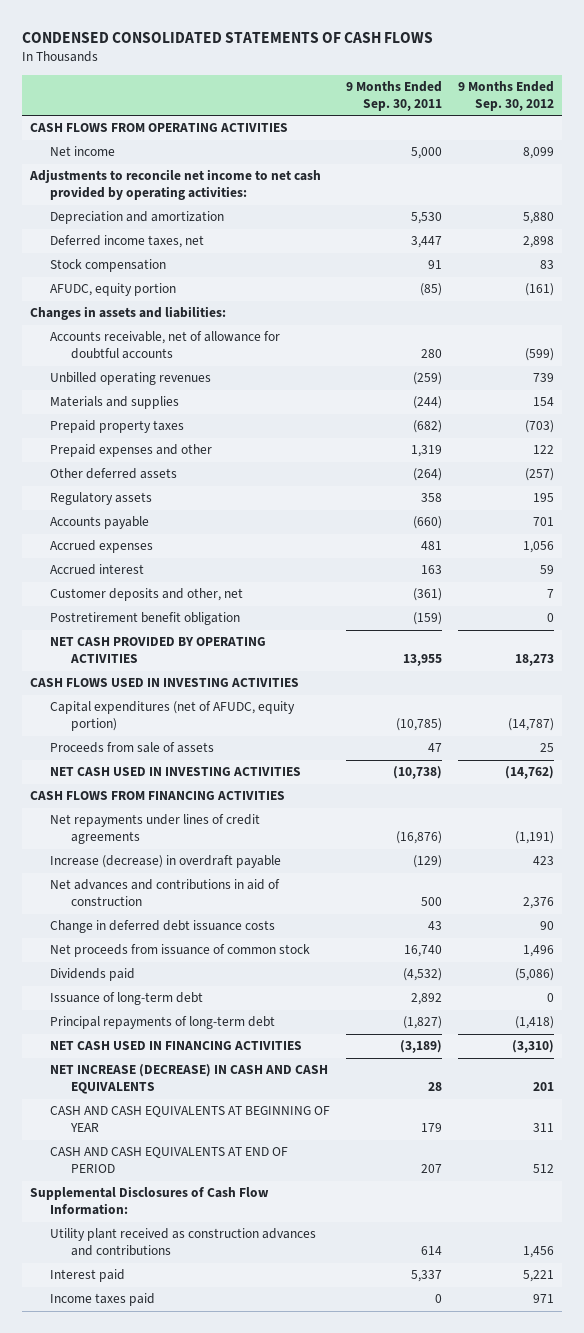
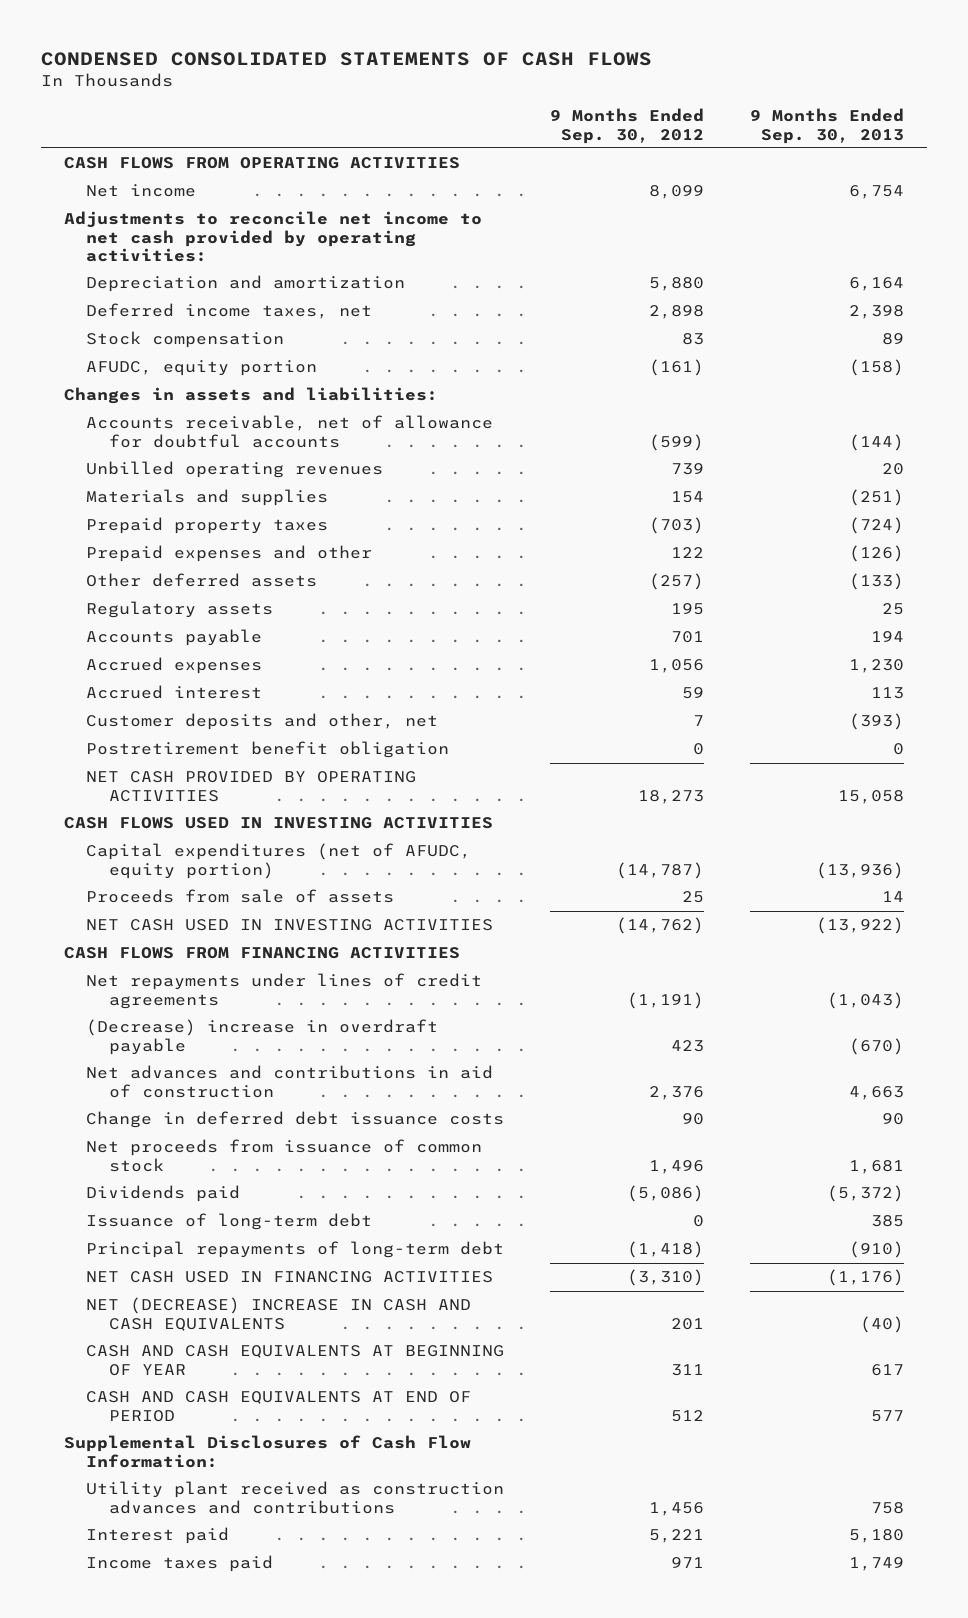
[346,81,443,111] 9 Months Ended Sep. 30, 2011 -> none
none -> [750,108,905,144] 9 Months Ended Sep. 30, 2013
[50,855,282,869] Increase (decrease) in overdraft payable -> [86,1019,439,1055] (Decrease) increase in overdraft payable
[50,1064,329,1095] NET INCREASE (DECREASE) IN CASH AND CASH EQUIVALENTS -> [86,1297,472,1331] NET (DECREASE) INCREASE IN CASH AND CASH EQUIVALENTS

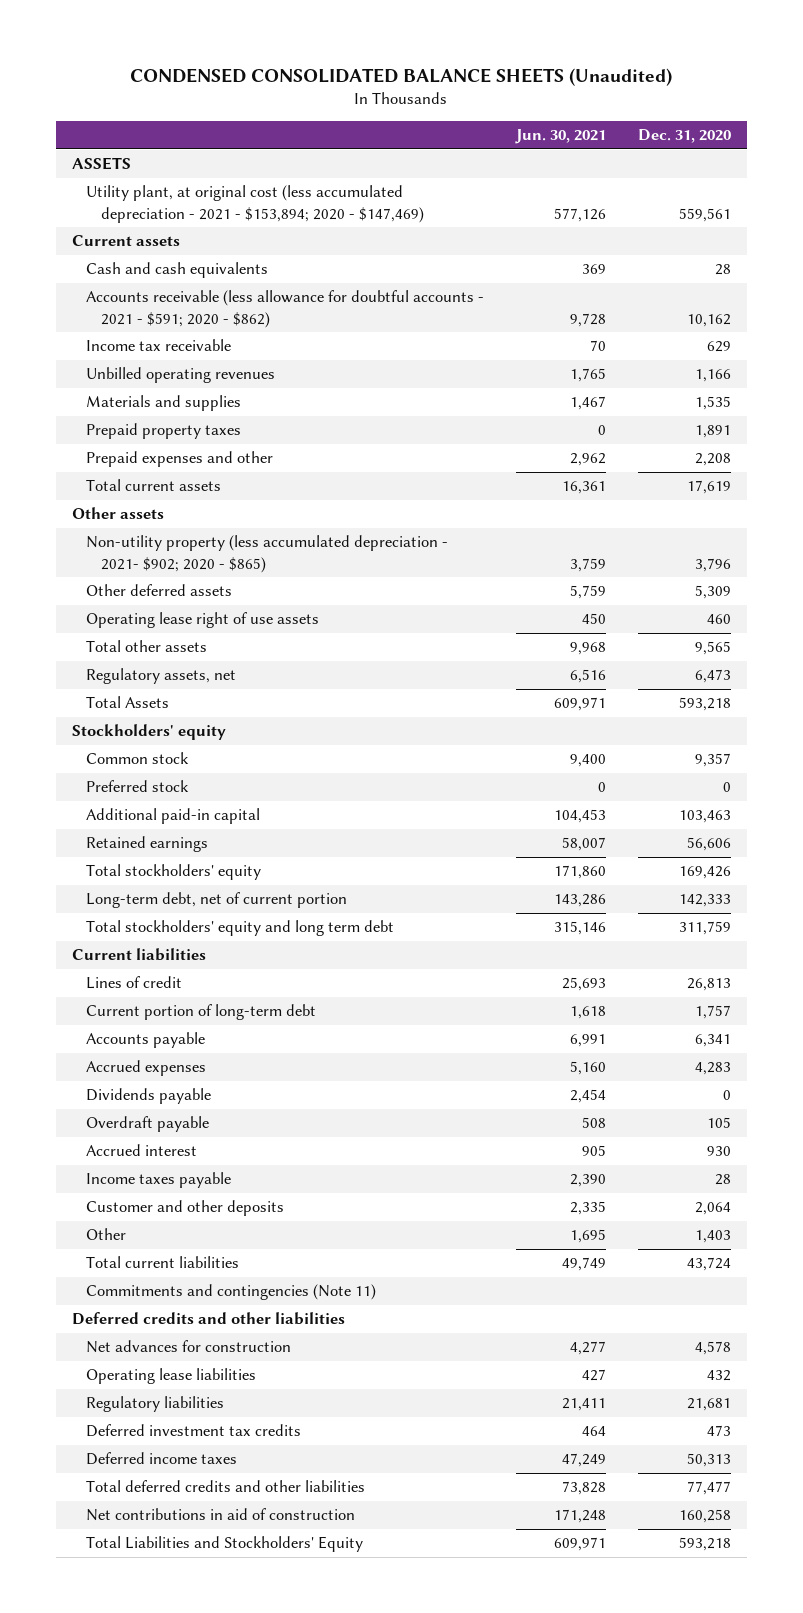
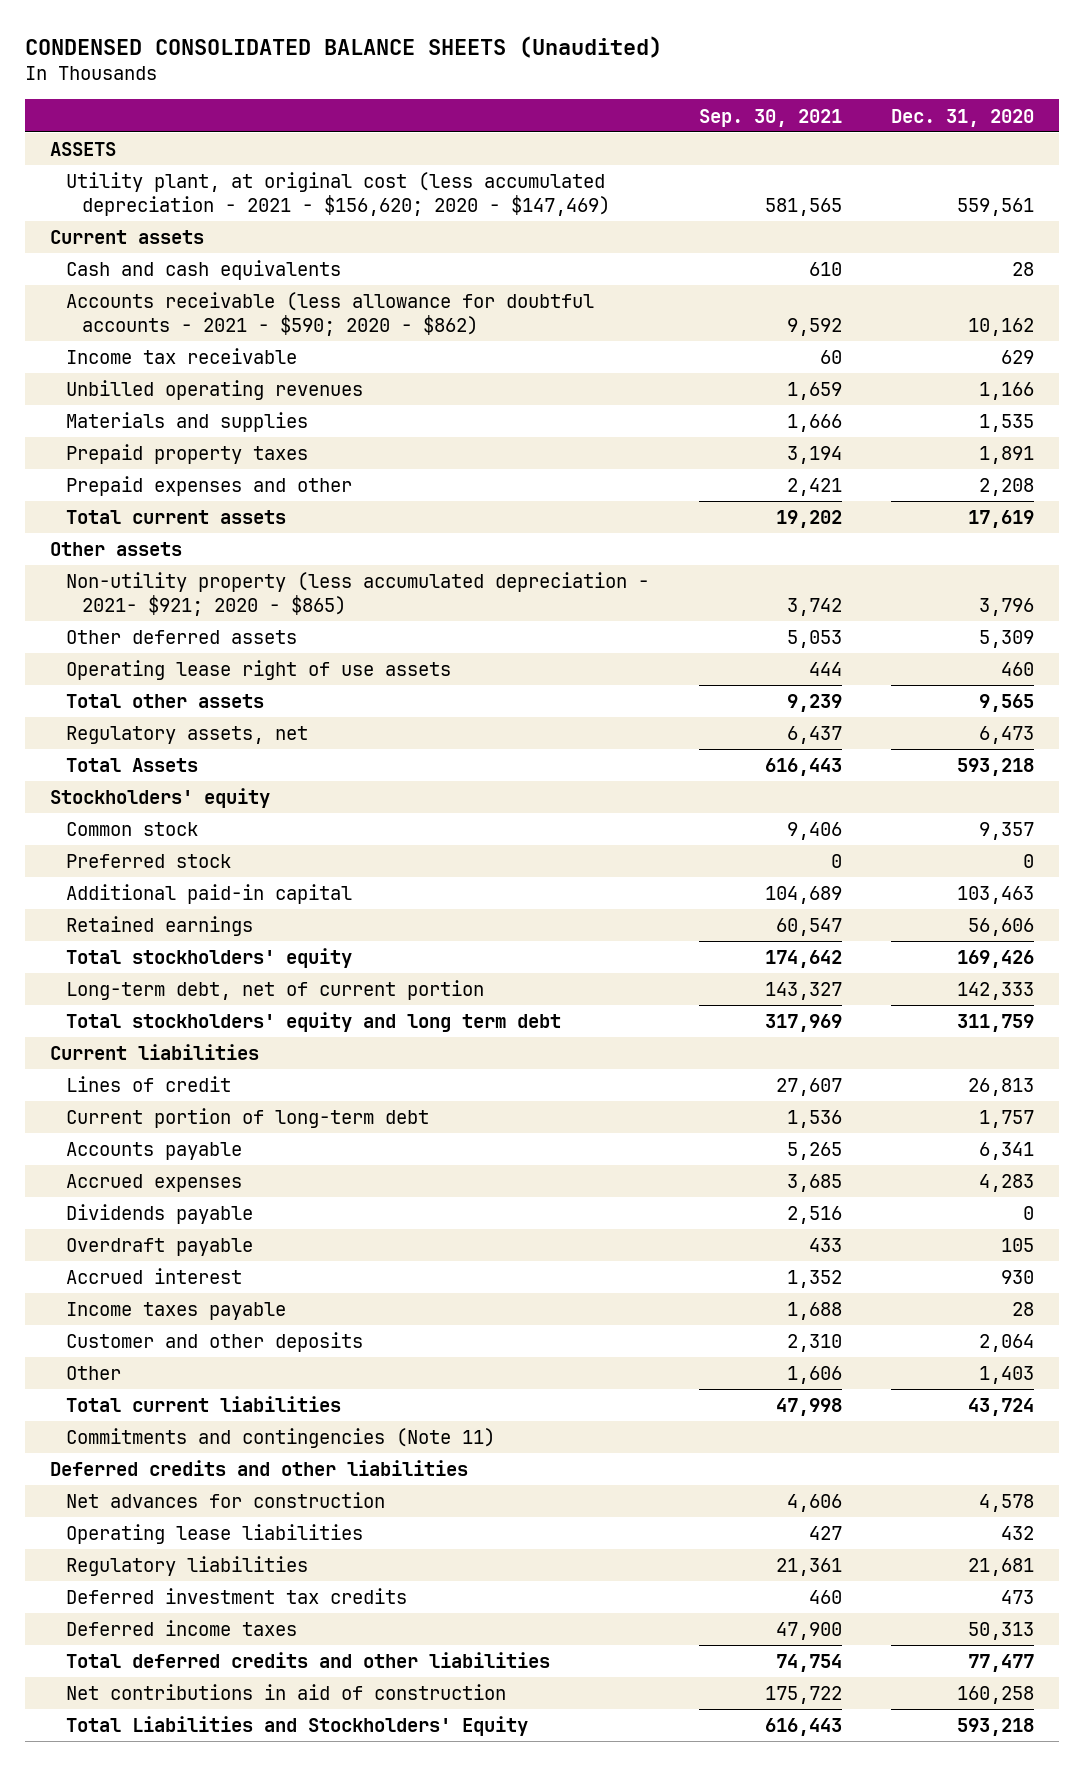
[515,129,607,145] Jun. 30, 2021 -> none
none -> [698,108,842,127] Sep. 30, 2021
[86,185,424,223] Utility plant, at original cost (less accumulated depreciation - 2021 - $153,894; 2020 - $147,469) -> [65,172,610,217] Utility plant, at original cost (less accumulated depreciation - 2021 - $156,620; 2020 - $147,469)
[86,290,485,328] Accounts receivable (less allowance for doubtful accounts - 2021 - $591; 2020 - $862) -> [65,292,594,337] Accounts receivable (less allowance for doubtful accounts - 2021 - $590; 2020 - $862)
[86,535,449,573] Non-utility property (less accumulated depreciation - 2021- $902; 2020 - $865) -> [65,572,649,617] Non-utility property (less accumulated depreciation - 2021- $921; 2020 - $865)

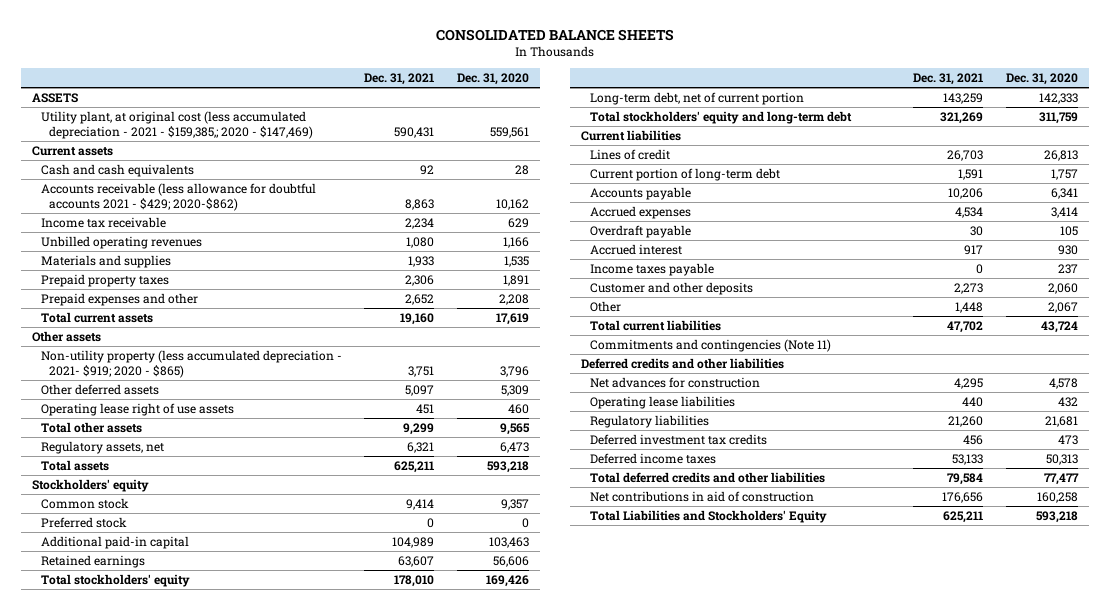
[24,35,662,58] CONDENSED CONSOLIDATED BALANCE SHEETS (Unaudited) -> [435,28,674,41] CONSOLIDATED BALANCE SHEETS
[698,108,842,127] Sep. 30, 2021 -> none
none -> [364,72,435,85] Dec. 31, 2021
[65,172,610,217] Utility plant, at original cost (less accumulated depreciation - 2021 - $156,620; 2020 - $147,469) -> [40,111,314,139] Utility plant, at original cost (less accumulated depreciation - 2021 - $159,385,; 2020 - $147,469)
[65,292,594,337] Accounts receivable (less allowance for doubtful accounts - 2021 - $590; 2020 - $862) -> [40,183,316,211] Accounts receivable (less allowance for doubtful accounts 2021 - $429; 2020-$862)
[65,572,649,617] Non-utility property (less accumulated depreciation - 2021- $921; 2020 - $865) -> [40,350,342,378] Non-utility property (less accumulated depreciation - 2021- $919; 2020 - $865)
[65,758,198,773] Total Assets -> [40,460,109,472] Total assets
[65,1012,561,1033] Total stockholders' equity and long term debt -> [589,111,852,125] Total stockholders' equity and long-term debt
[65,1204,253,1225] Dividends payable -> none
[979,1174,1035,1193] 4,283 -> [1050,207,1078,219] 3,414
[1012,1302,1035,1317] 28 -> [1057,264,1078,275] 237
[979,1334,1035,1353] 2,064 -> [1047,283,1078,295] 2,060
[979,1366,1035,1385] 1,403 -> [1047,302,1078,314] 2,067

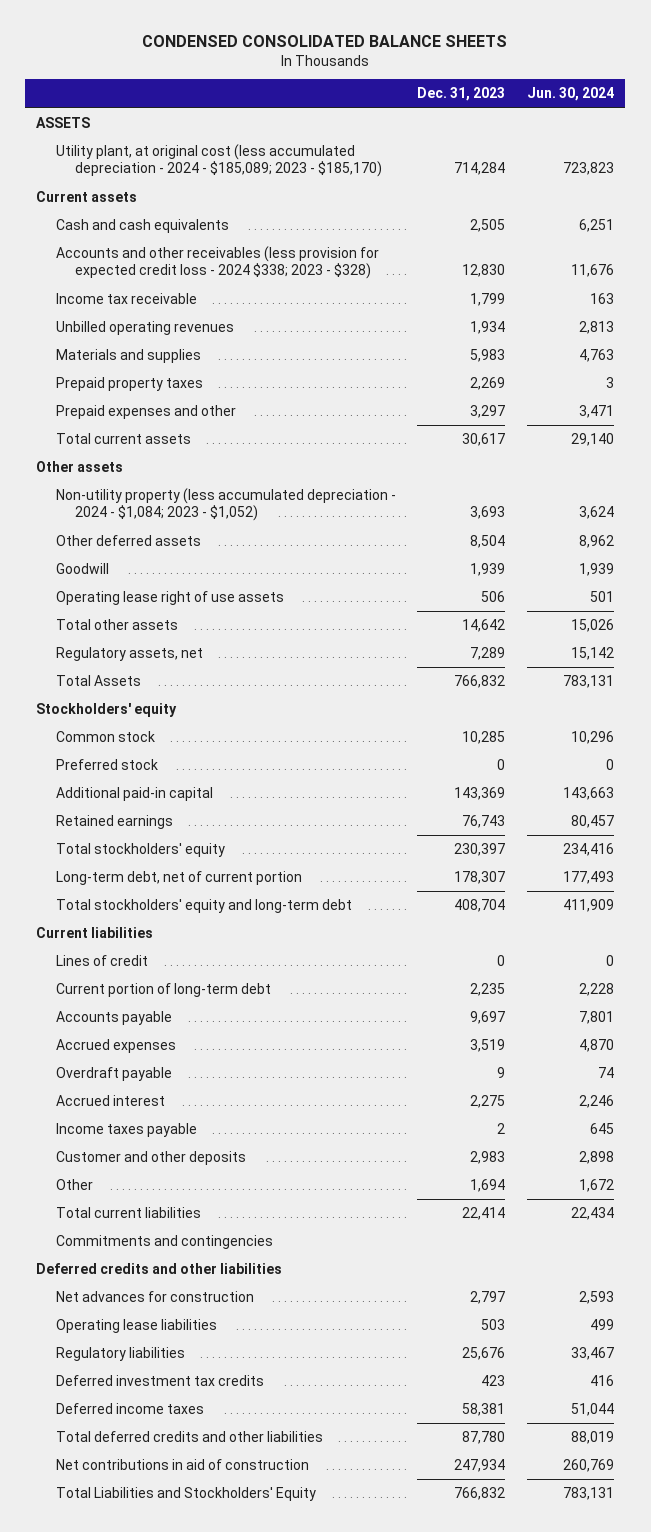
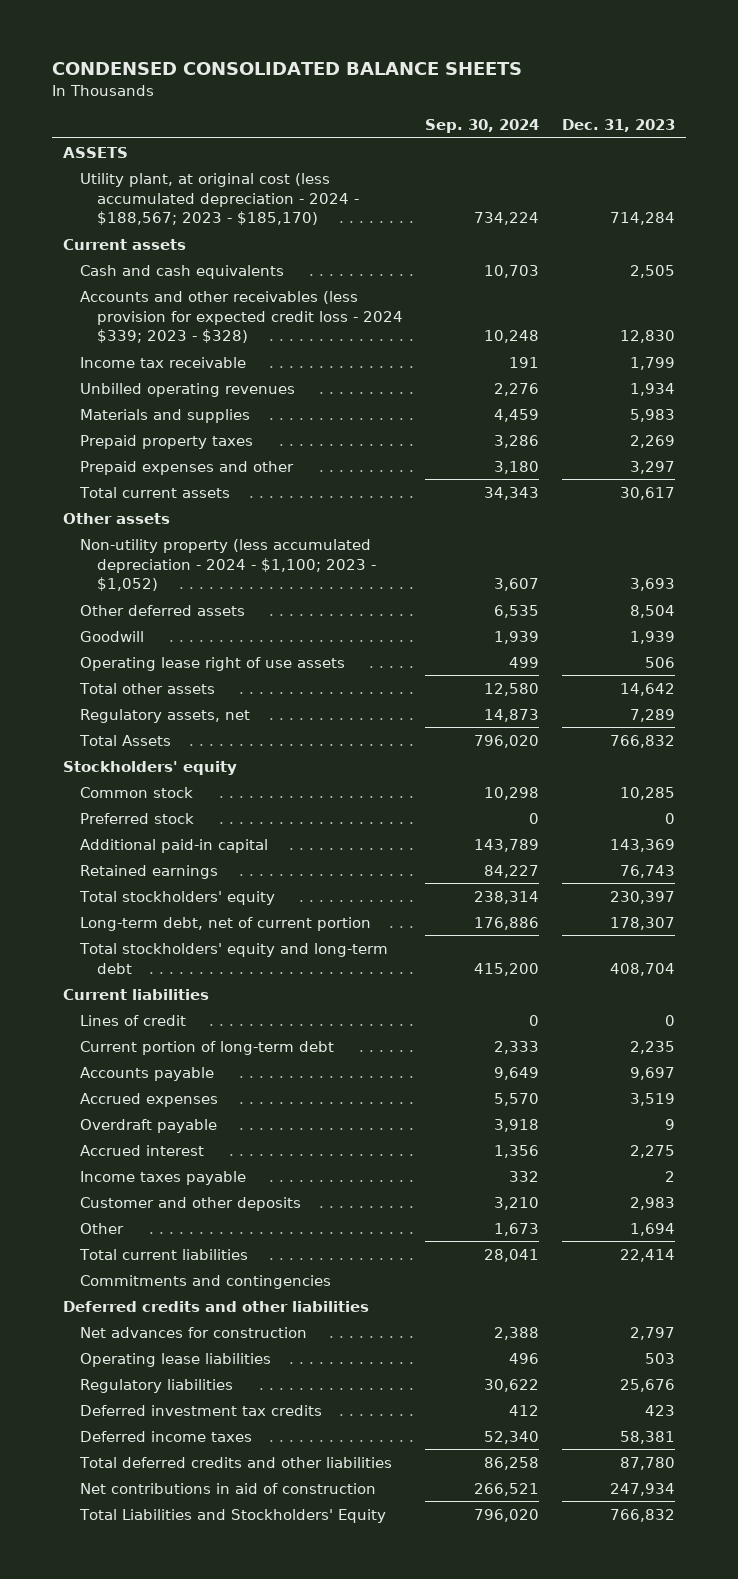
[527,87,615,102] Jun. 30, 2024 -> none
none -> [425,119,540,134] Sep. 30, 2024
[55,144,382,178] Utility plant, at original cost (less accumulated depreciation - 2024 - $185,089; 2023 - $185,170) -> [79,172,359,226] Utility plant, at original cost (less accumulated depreciation - 2024 - $188,567; 2023 - $185,170)
[55,246,379,280] Accounts and other receivables (less provision for expected credit loss - 2024 $338; 2023 - $328) -> [79,290,403,344] Accounts and other receivables (less provision for expected credit loss - 2024 $339; 2023 - $328)
[55,488,396,522] Non-utility property (less accumulated depreciation - 2024 - $1,084; 2023 - $1,052) -> [79,538,376,592] Non-utility property (less accumulated depreciation - 2024 - $1,100; 2023 - $1,052)

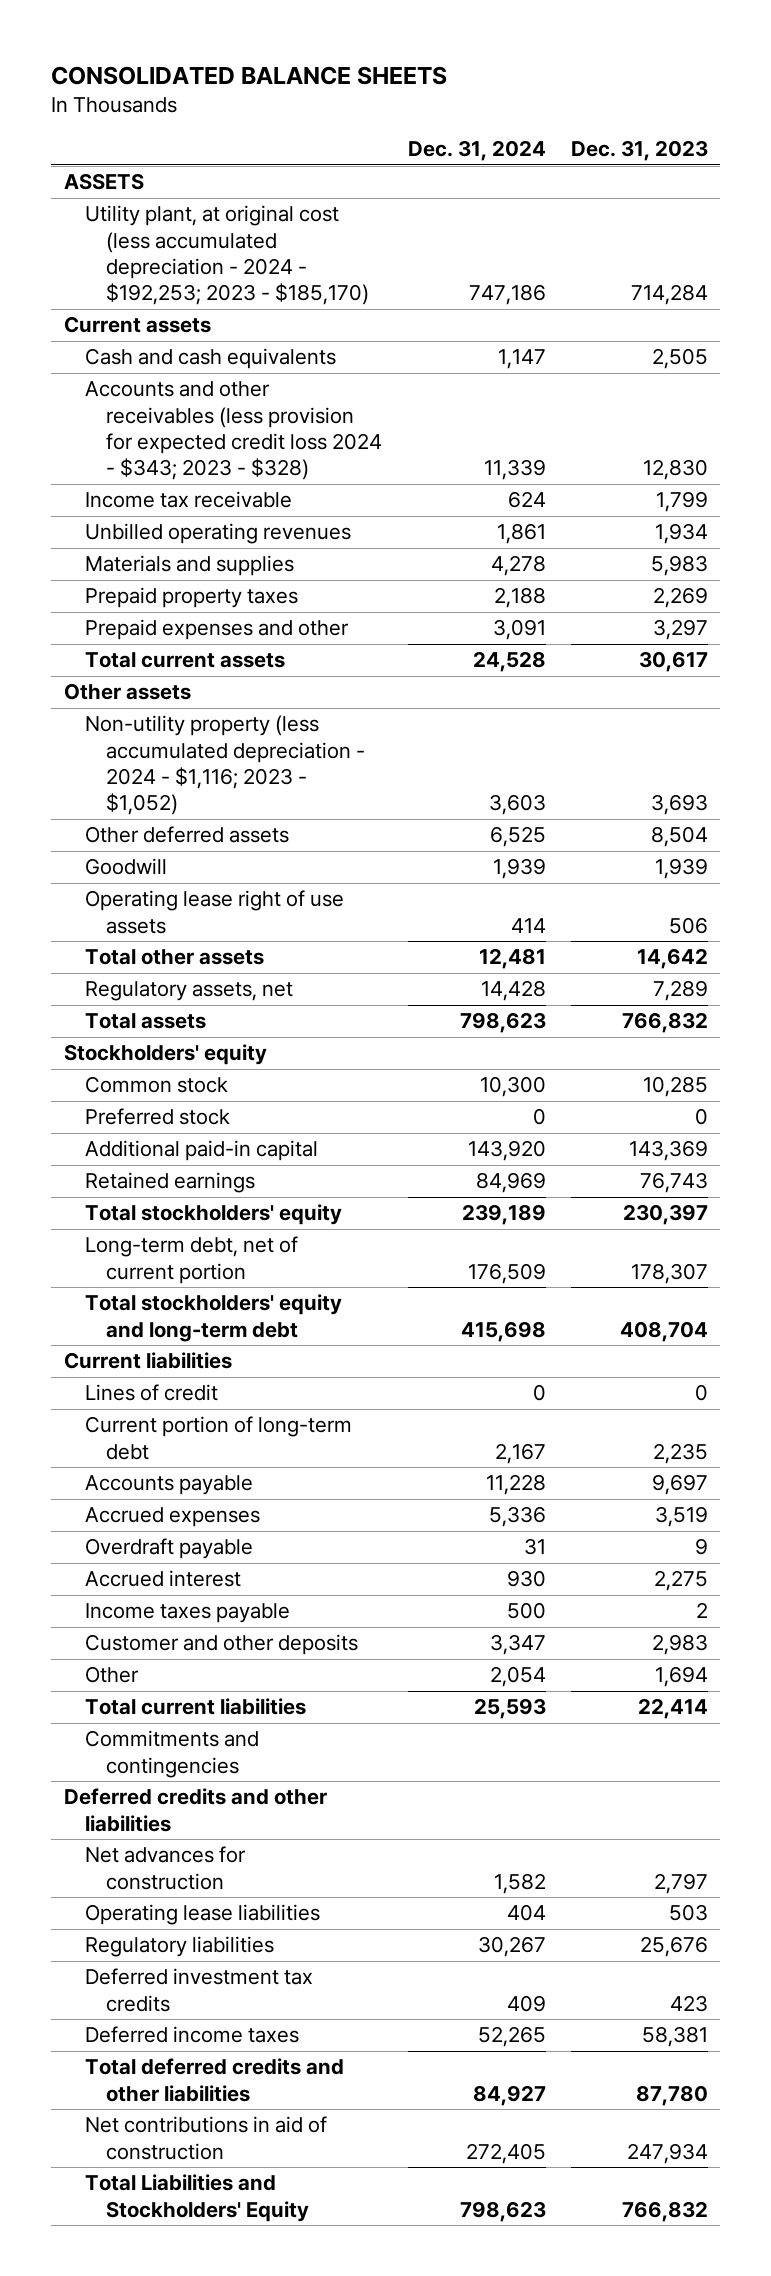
[51,62,522,76] CONDENSED CONSOLIDATED BALANCE SHEETS -> [51,65,448,85] CONSOLIDATED BALANCE SHEETS
[425,119,540,134] Sep. 30, 2024 -> none
none -> [407,140,546,162] Dec. 31, 2024
[79,172,359,226] Utility plant, at original cost (less accumulated depreciation - 2024 - $188,567; 2023 - $185,170) -> [84,205,370,306] Utility plant, at original cost (less accumulated depreciation - 2024 - $192,253; 2023 - $185,170)
[79,290,403,344] Accounts and other receivables (less provision for expected credit loss - 2024 $339; 2023 - $328) -> [84,381,383,481] Accounts and other receivables (less provision for expected credit loss 2024 - $343; 2023 - $328)
[79,538,376,592] Non-utility property (less accumulated depreciation - 2024 - $1,100; 2023 - $1,052) -> [84,715,366,816] Non-utility property (less accumulated depreciation - 2024 - $1,116; 2023 - $1,052)
[78,734,171,746] Total Assets -> [84,1013,206,1030] Total assets

